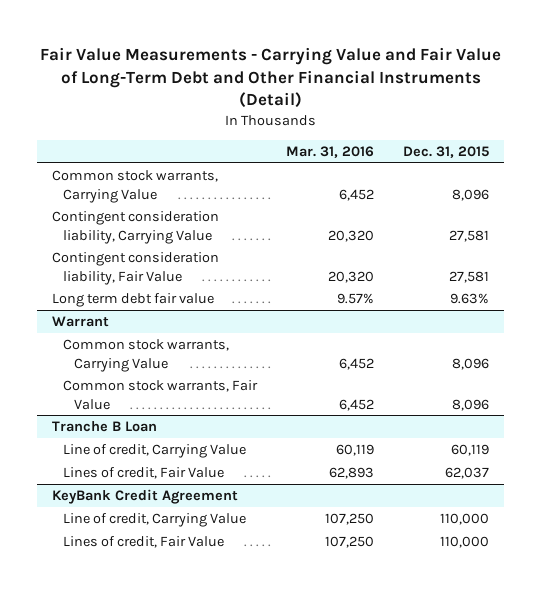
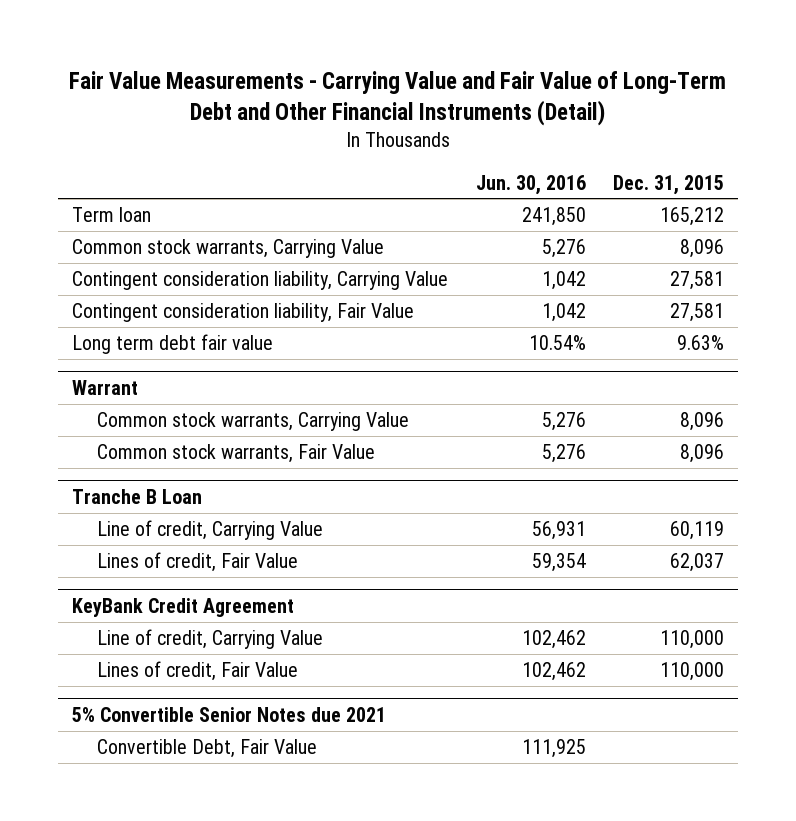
[286,145,375,158] Mar. 31, 2016 -> none
none -> [475,174,586,195] Jun. 30, 2016
none -> [72,206,152,222] Term loan
none -> [72,706,387,722] 5% Convertible Senior Notes due 2021
none -> [96,738,317,758] Convertible Debt, Fair Value

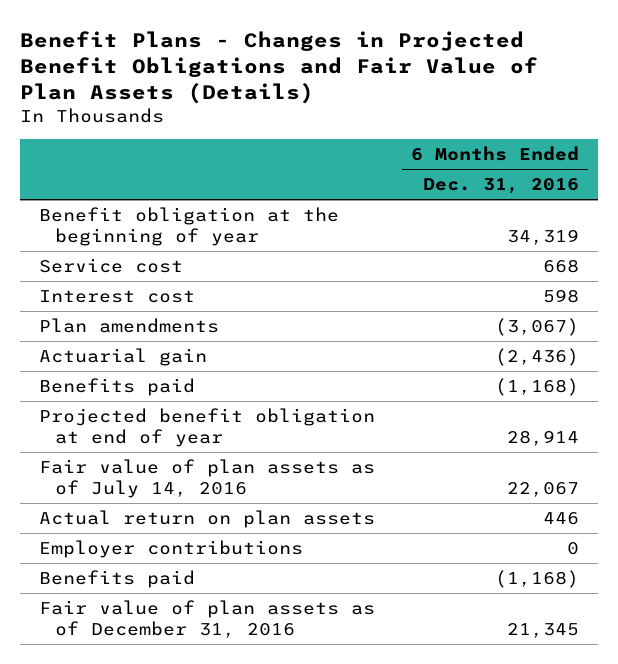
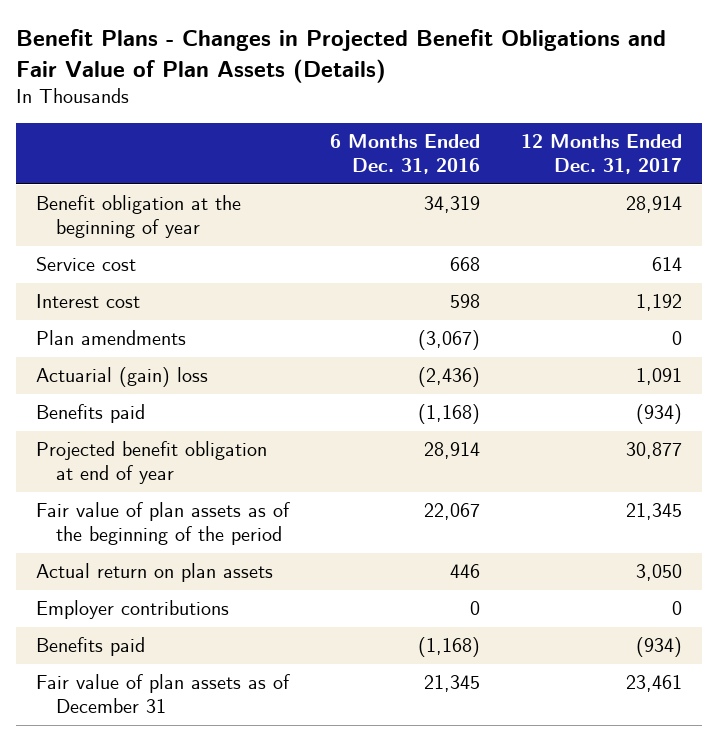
none -> [521,134,683,174] 12 Months Ended Dec. 31, 2017
[38,347,207,366] Actuarial gain -> [36,367,209,388] Actuarial (gain) loss
[38,458,375,498] Fair value of plan assets as of July 14, 2016 -> [36,502,291,546] Fair value of plan assets as of the beginning of the period
[38,599,375,638] Fair value of plan assets as of December 31, 2016 -> [36,674,291,714] Fair value of plan assets as of December 31

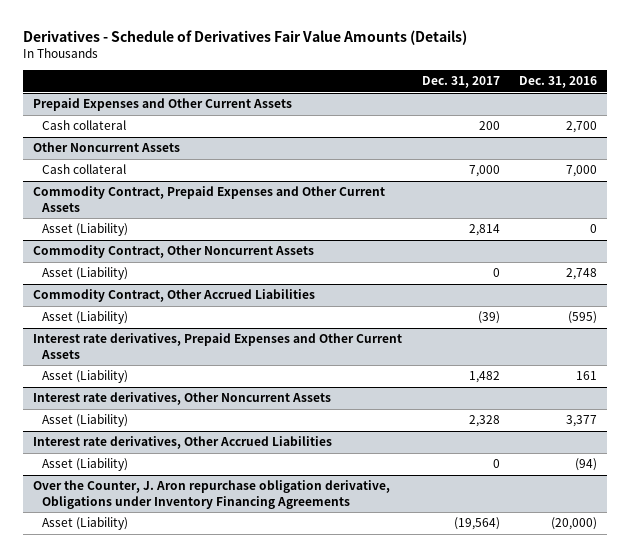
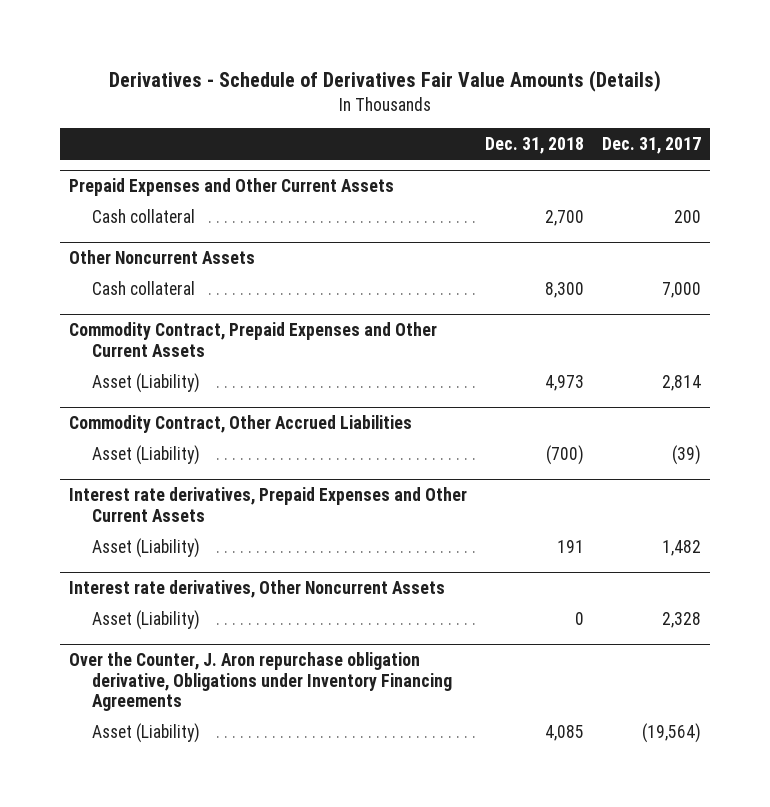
[519,76,598,89] Dec. 31, 2016 -> none
none -> [485,137,585,155] Dec. 31, 2018
[33,245,315,259] Commodity Contract, Other Noncurrent Assets -> none
[42,267,129,281] Asset (Liability) -> none
[33,436,333,450] Interest rate derivatives, Other Accrued Liabilities -> none
[42,458,129,472] Asset (Liability) -> none

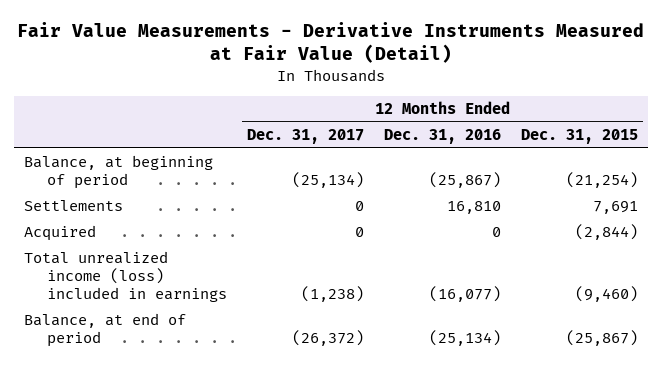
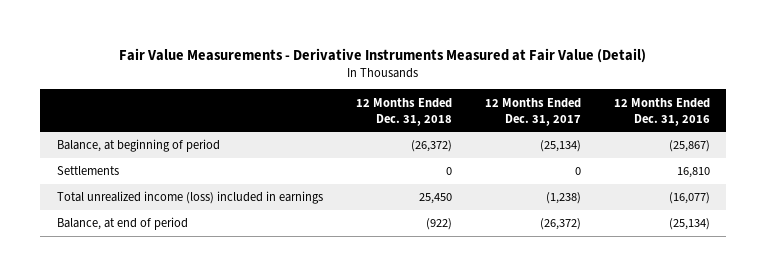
[521,128,639,144] Dec. 31, 2015 -> none
none -> [355,97,452,126] 12 Months Ended Dec. 31, 2018
[23,225,96,242] Acquired -> none

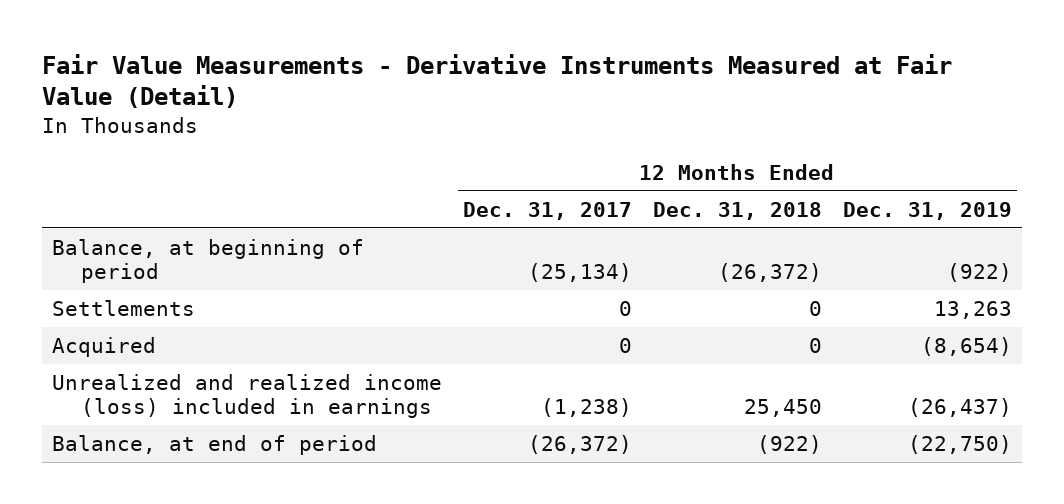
[613,97,710,126] 12 Months Ended Dec. 31, 2016 -> none
none -> [842,201,1012,220] Dec. 31, 2019
none -> [52,337,157,358] Acquired
[56,191,323,205] Total unrealized income (loss) included in earnings -> [52,374,443,418] Unrealized and realized income (loss) included in earnings

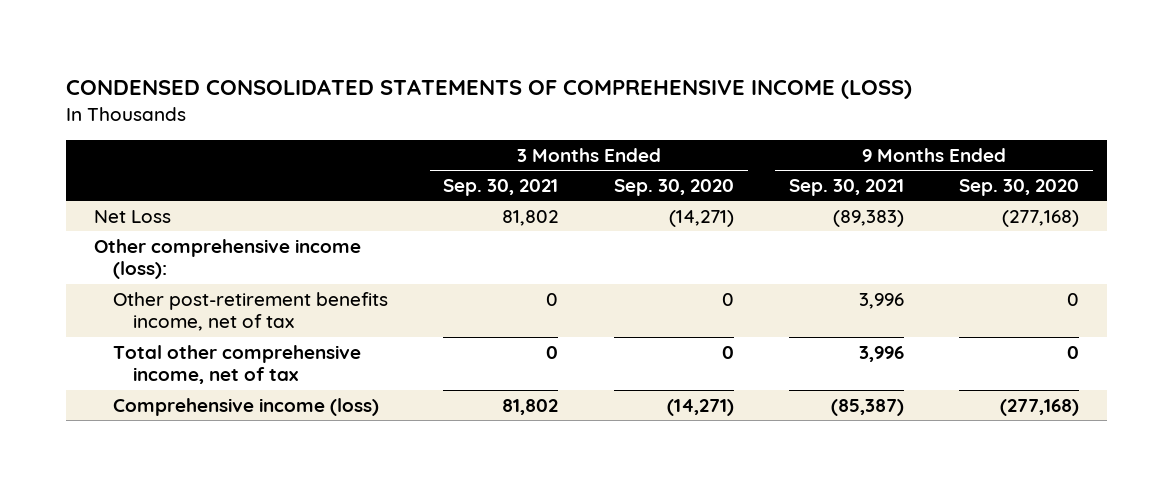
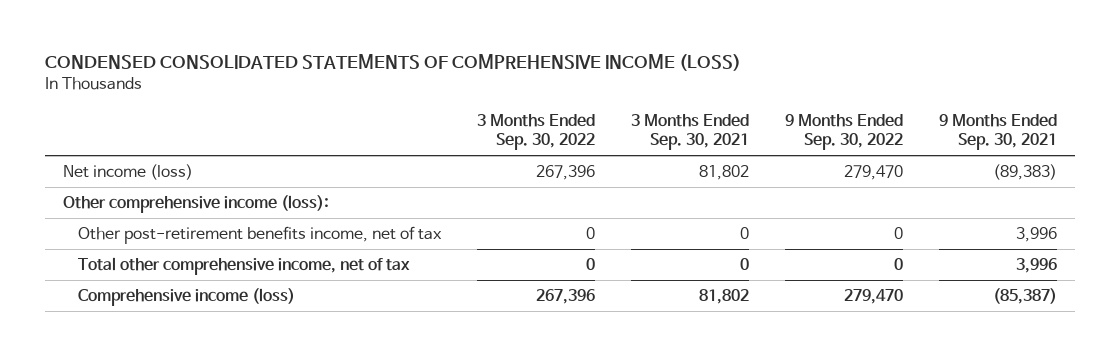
[613,179,734,197] Sep. 30, 2020 -> none
[959,179,1080,197] Sep. 30, 2020 -> none
none -> [477,113,596,151] 3 Months Ended Sep. 30, 2022
none -> [785,113,904,151] 9 Months Ended Sep. 30, 2022
[93,209,171,223] Net Loss -> [62,164,193,181] Net income (loss)

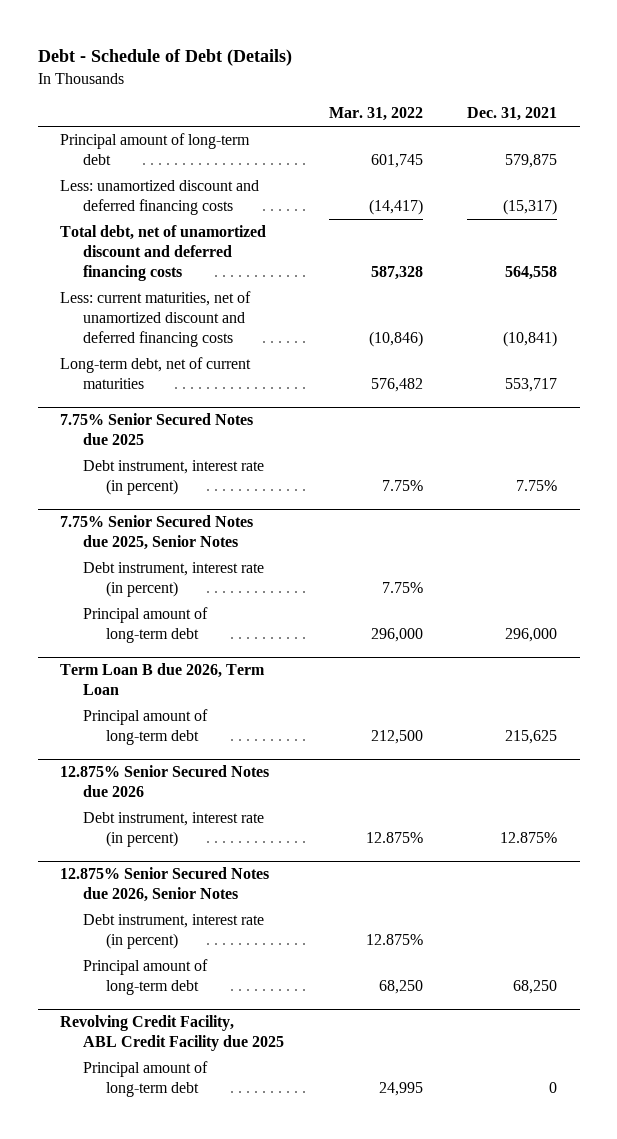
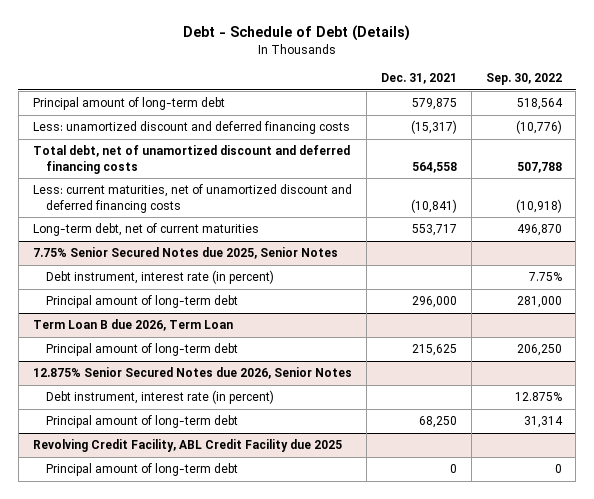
[328,107,423,122] Mar. 31, 2022 -> none
none -> [485,73,562,86] Sep. 30, 2022
[60,413,254,446] 7.75% Senior Secured Notes due 2025 -> none
[82,460,264,496] Debt instrument, interest rate (in percent) -> none
[60,765,270,798] 12.875% Senior Secured Notes due 2026 -> none
[82,812,264,848] Debt instrument, interest rate (in percent) -> none

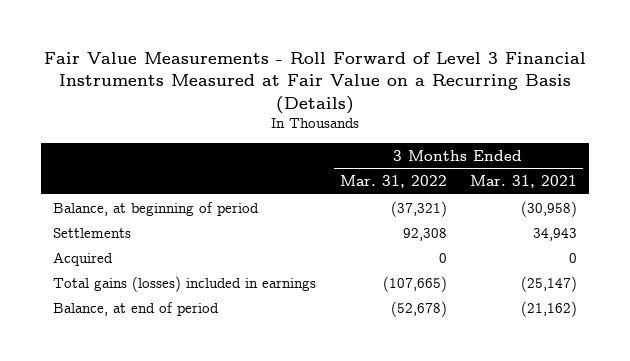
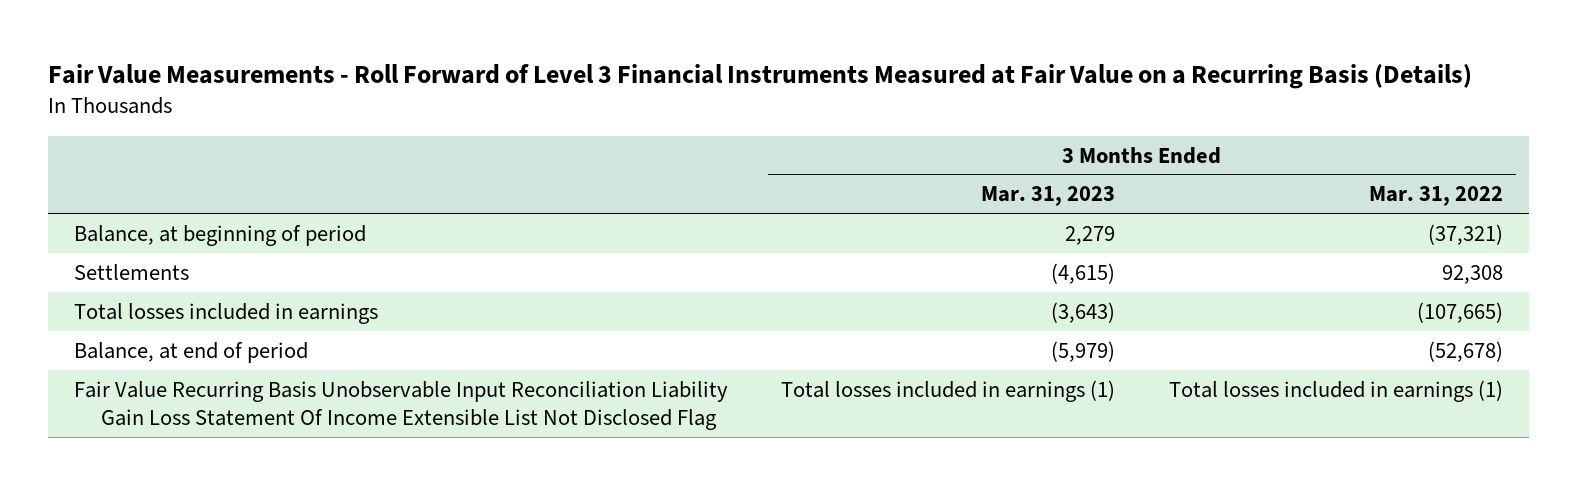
[470,174,578,188] Mar. 31, 2021 -> none
none -> [981,186,1116,207] Mar. 31, 2023
[53,251,114,266] Acquired -> none
[53,275,317,292] Total gains (losses) included in earnings -> [74,302,379,324] Total losses included in earnings
none -> [74,380,729,430] Fair Value Recurring Basis Unobservable Input Reconciliation Liability Gain Loss Statement Of Income Extensible List Not Disclosed Flag

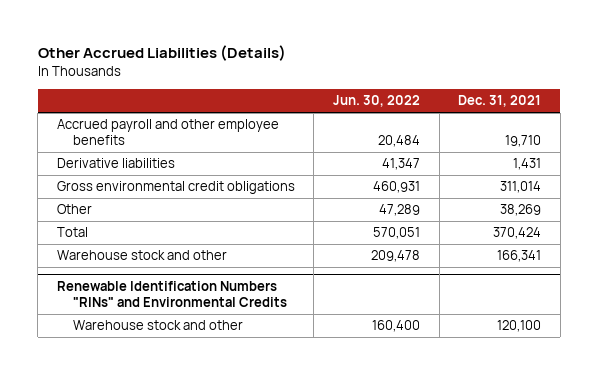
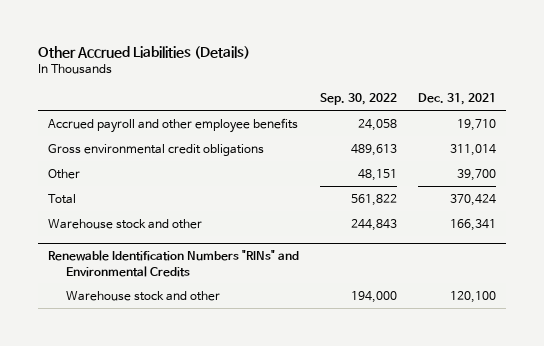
[332,95,420,108] Jun. 30, 2022 -> none
none -> [320,93,398,106] Sep. 30, 2022
[56,158,175,169] Derivative liabilities -> none
[500,204,542,217] 38,269 -> [456,168,496,181] 39,700

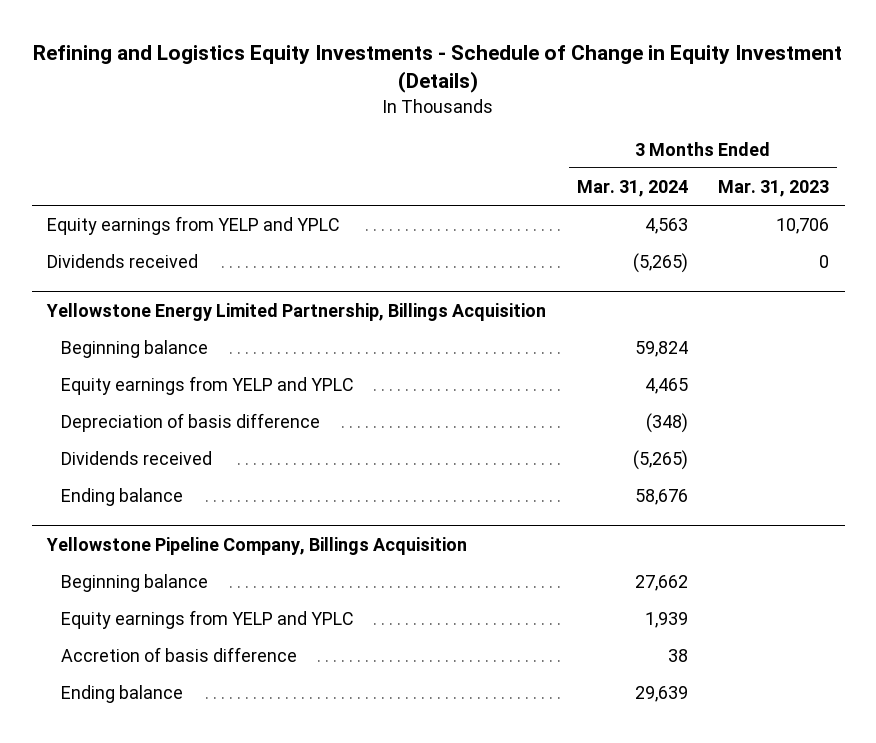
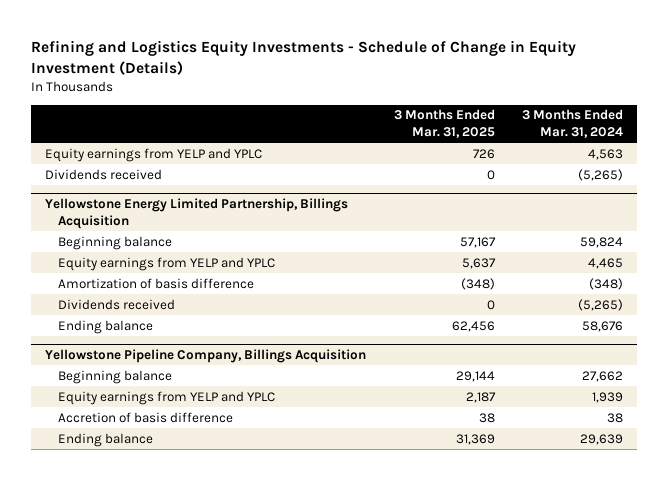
[718,179,830,197] Mar. 31, 2023 -> none
none -> [393,109,495,138] 3 Months Ended Mar. 31, 2025
[60,413,320,433] Depreciation of basis difference -> [57,277,254,289] Amortization of basis difference

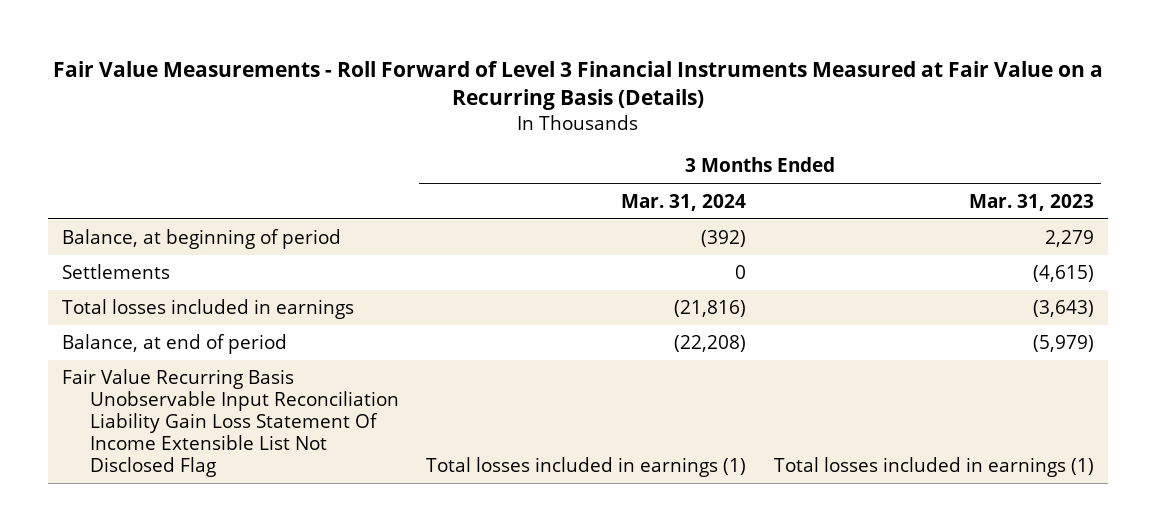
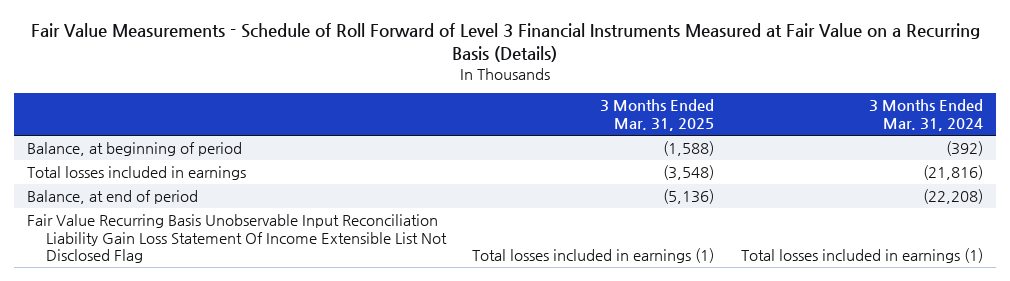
[53,60,1104,110] Fair Value Measurements - Roll Forward of Level 3 Financial Instruments Measured at Fair Value on a Recurring Basis (Details) -> [30,23,980,63] Fair Value Measurements - Schedule of Roll Forward of Level 3 Financial Instruments Measured at Fair Value on a Recurring Basis (Details)
[969,193,1095,211] Mar. 31, 2023 -> none
none -> [600,99,715,132] 3 Months Ended Mar. 31, 2025
[62,264,171,280] Settlements -> none

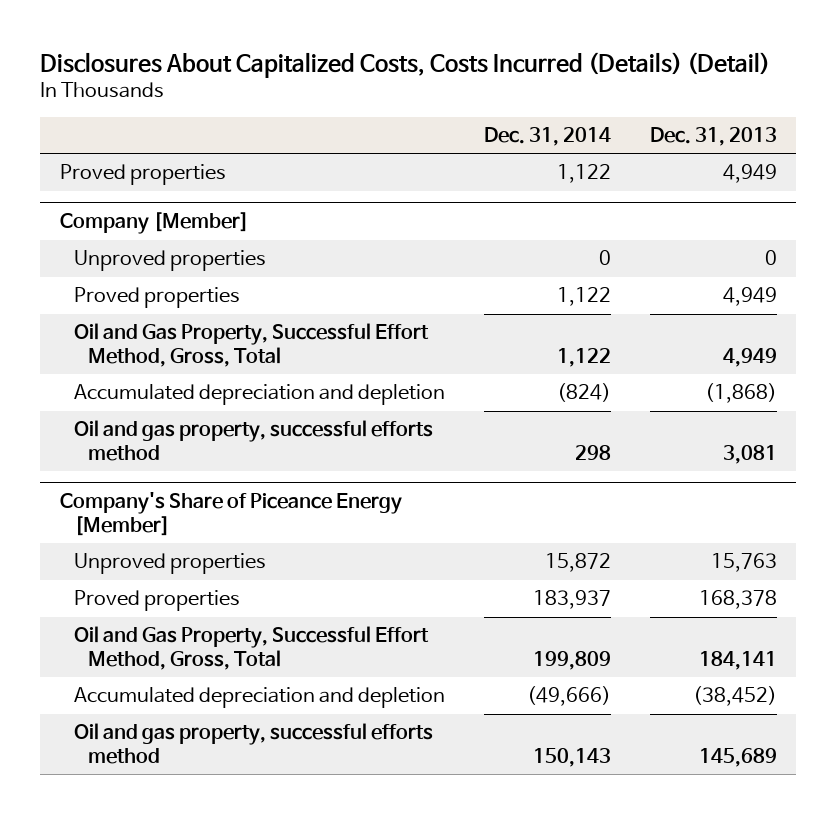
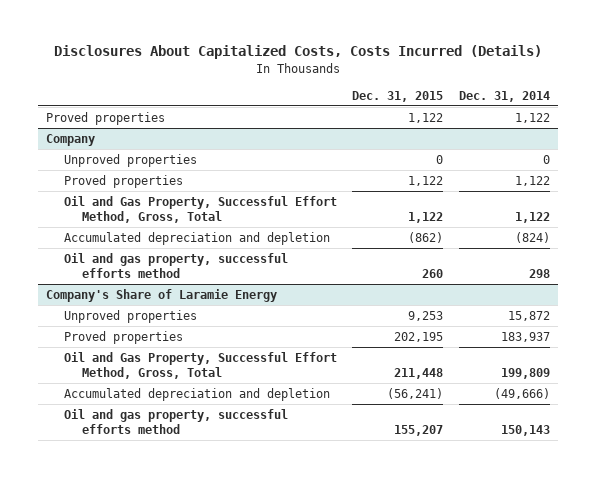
[40,51,771,78] Disclosures About Capitalized Costs, Costs Incurred (Details) (Detail) -> [53,45,542,60] Disclosures About Capitalized Costs, Costs Incurred (Details)
[649,127,777,147] Dec. 31, 2013 -> none
none -> [352,90,444,102] Dec. 31, 2015
[59,212,249,235] Company [Member] -> [45,133,95,146] Company
[59,492,402,536] Company's Share of Piceance Energy [Member] -> [45,288,277,302] Company's Share of Laramie Energy

